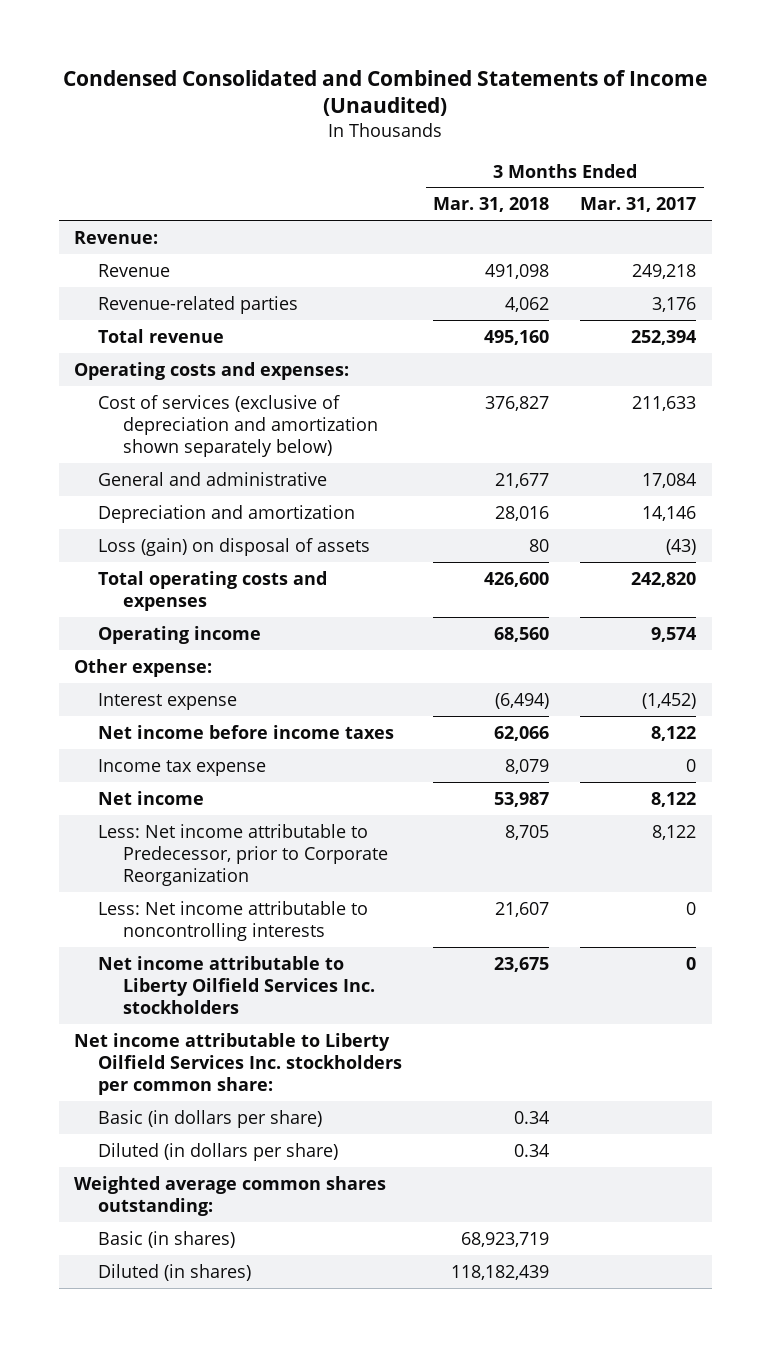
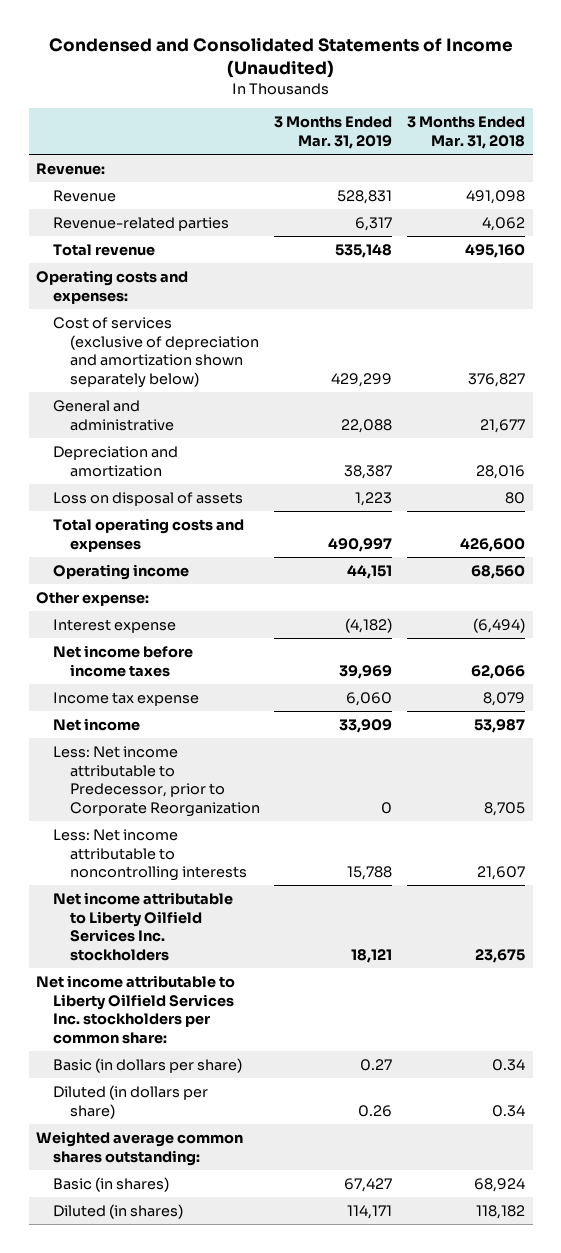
[63,69,708,117] Condensed Consolidated and Combined Statements of Income (Unaudited) -> [48,37,513,79] Condensed and Consolidated Statements of Income (Unaudited)
[580,197,697,213] Mar. 31, 2017 -> none
none -> [274,116,393,149] 3 Months Ended Mar. 31, 2019
[98,537,371,556] Loss (gain) on disposal of assets -> [52,492,243,507] Loss on disposal of assets
[461,1231,550,1247] 68,923,719 -> [474,1178,526,1193] 68,924
[451,1264,550,1280] 118,182,439 -> [476,1205,526,1220] 118,182

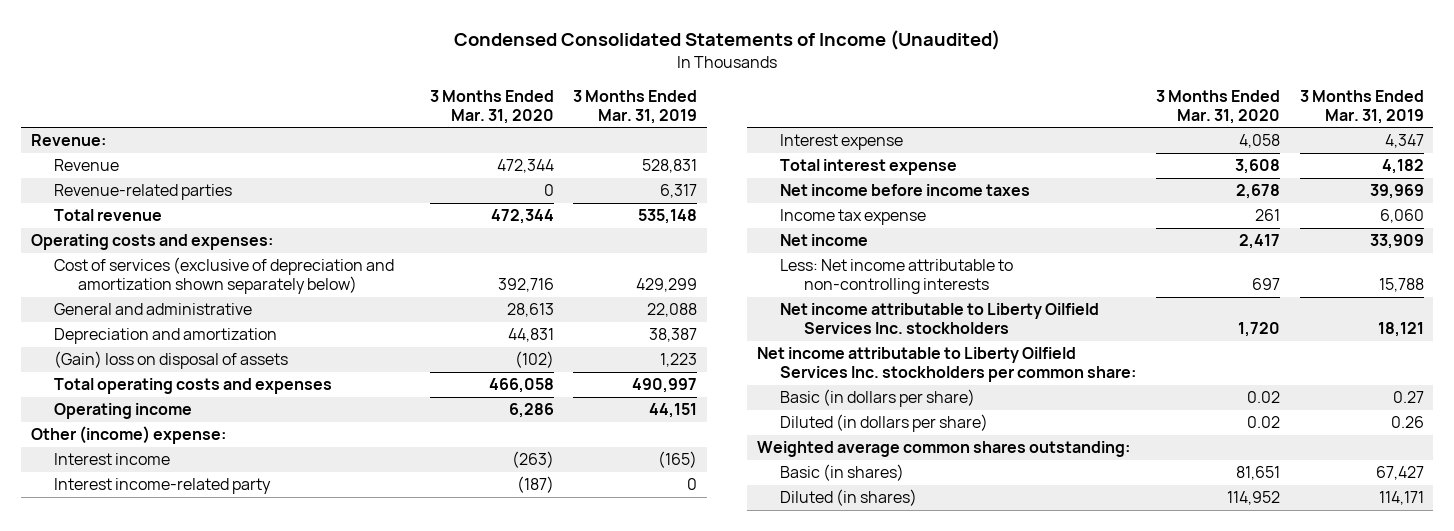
[48,37,513,79] Condensed and Consolidated Statements of Income (Unaudited) -> [454,29,1001,50] Condensed Consolidated Statements of Income (Unaudited)
[407,116,526,149] 3 Months Ended Mar. 31, 2018 -> none
none -> [429,89,554,124] 3 Months Ended Mar. 31, 2020
[52,492,243,507] Loss on disposal of assets -> [54,351,289,370] (Gain) loss on disposal of assets
[36,592,150,607] Other expense: -> [30,426,226,445] Other (income) expense:
none -> [54,453,171,466] Interest income
none -> [54,478,272,495] Interest income-related party
[345,618,393,634] (4,182) -> [1384,134,1424,149] 4,347
none -> [780,159,958,176] Total interest expense
[52,746,260,817] Less: Net income attributable to Predecessor, prior to Corporate Reorganization -> none
[52,829,247,882] Less: Net income attributable to noncontrolling interests -> [780,259,1014,294] Less: Net income attributable to non-controlling interests

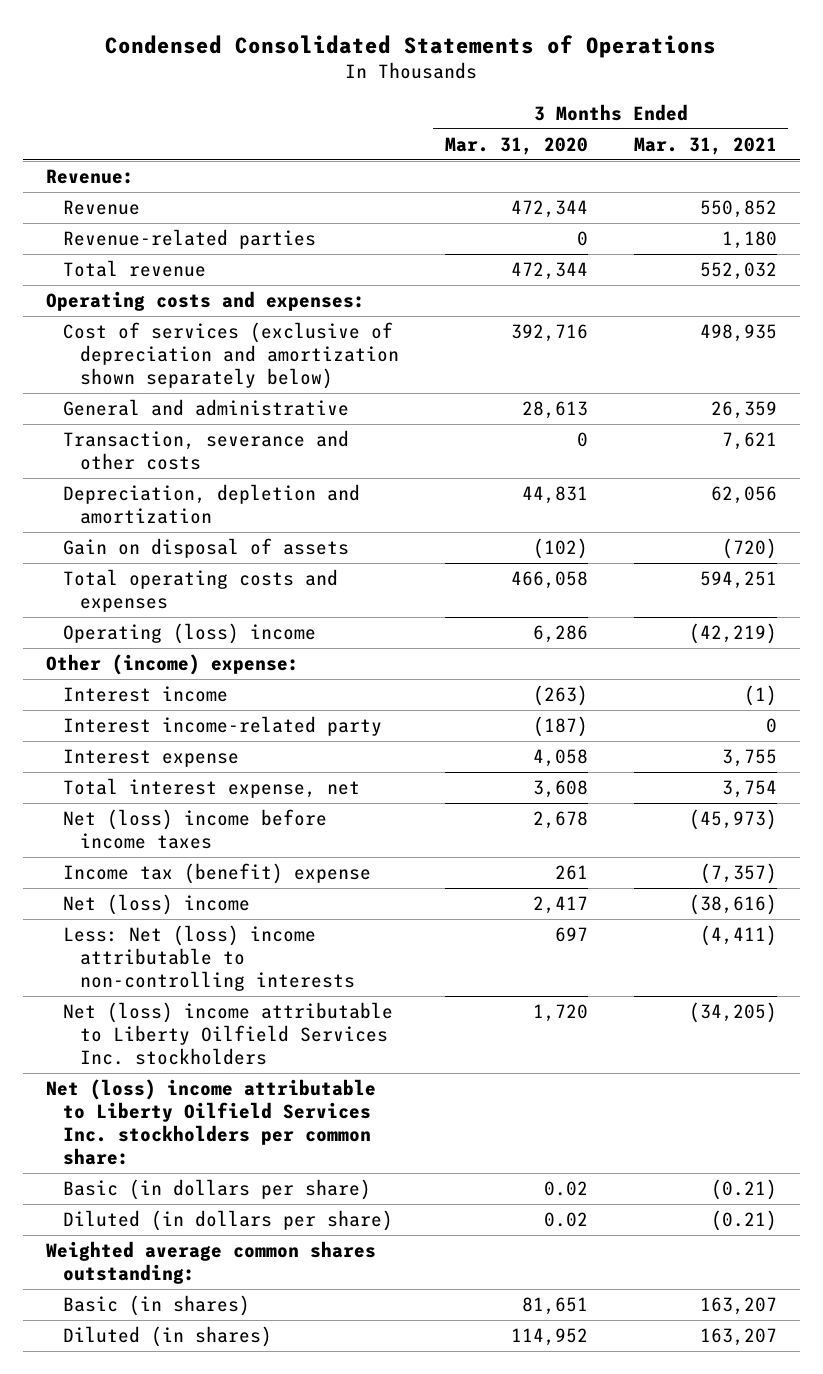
[454,29,1001,50] Condensed Consolidated Statements of Income (Unaudited) -> [105,34,717,58] Condensed Consolidated Statements of Operations
[573,89,698,124] 3 Months Ended Mar. 31, 2019 -> none
none -> [633,137,777,156] Mar. 31, 2021
none -> [62,430,349,471] Transaction, severance and other costs
[54,328,278,345] Depreciation and amortization -> [62,484,360,525] Depreciation, depletion and amortization
[54,351,289,370] (Gain) loss on disposal of assets -> [62,538,349,559] Gain on disposal of assets
[54,403,193,420] Operating income -> [62,623,316,645] Operating (loss) income
[780,159,958,176] Total interest expense -> [62,778,360,799] Total interest expense, net
[780,184,1031,197] Net income before income taxes -> [62,809,327,850] Net (loss) income before income taxes
[780,209,927,226] Income tax expense -> [62,863,371,885] Income tax (benefit) expense
[780,234,869,247] Net income -> [62,894,250,916] Net (loss) income
[780,259,1014,294] Less: Net income attributable to non-controlling interests -> [62,925,355,992] Less: Net (loss) income attributable to non-controlling interests
[780,303,1100,334] Net income attributable to Liberty Oilfield Services Inc. stockholders -> [62,1002,393,1066] Net (loss) income attributable to Liberty Oilfield Services Inc. stockholders
[756,347,1137,382] Net income attributable to Liberty Oilfield Services Inc. stockholders per common share: -> [46,1079,377,1165] Net (loss) income attributable to Liberty Oilfield Services Inc. stockholders per common share:

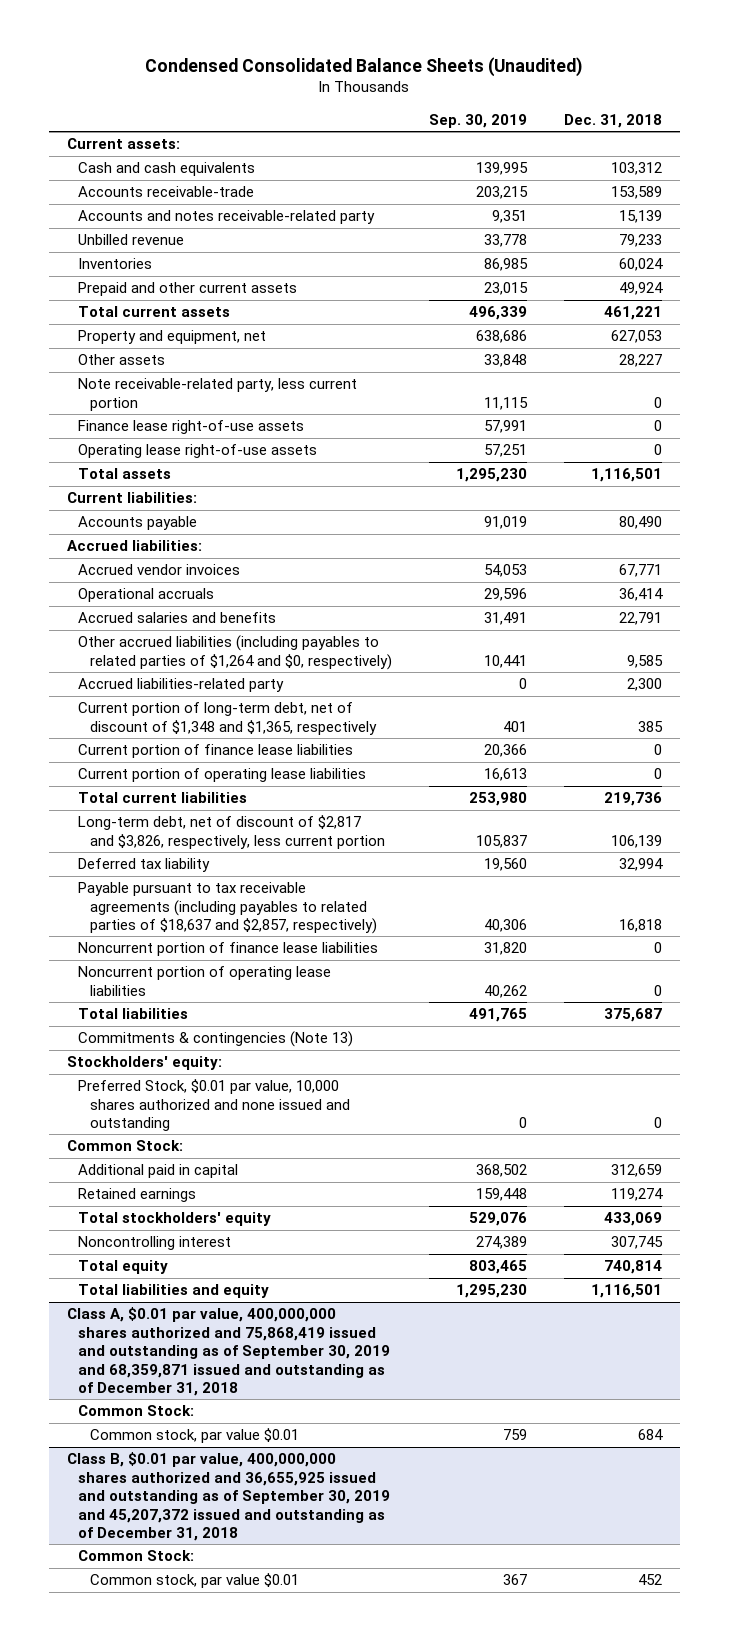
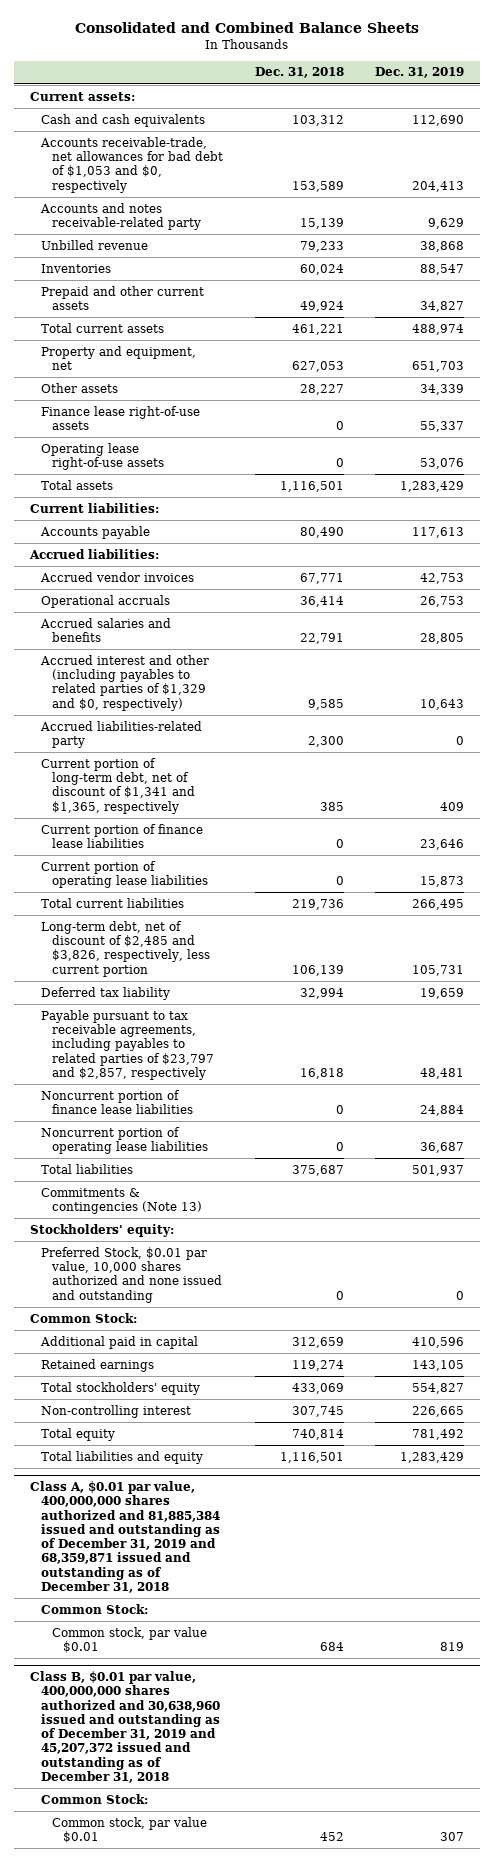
[145,57,583,78] Condensed Consolidated Balance Sheets (Unaudited) -> [75,21,420,33] Consolidated and Combined Balance Sheets
[428,113,527,128] Sep. 30, 2019 -> none
none -> [375,67,465,79] Dec. 31, 2019
[78,186,255,198] Accounts receivable-trade -> [39,136,223,193] Accounts receivable-trade, net allowances for bad debt of $1,053 and $0, respectively
[78,378,358,411] Note receivable-related party, less current portion -> none
[78,635,392,670] Other accrued liabilities (including payables to related parties of $1,264 and $0, respectively) -> [39,654,209,711] Accrued interest and other (including payables to related parties of $1,329 and $0, respectively)
[78,702,377,735] Current portion of long-term debt, net of discount of $1,348 and $1,365, respectively -> [40,757,195,814] Current portion of long-term debt, net of discount of $1,341 and $1,365, respectively
[78,815,385,849] Long-term debt, net of discount of $2,817 and $3,826, respectively, less current portion -> [40,920,210,977] Long-term debt, net of discount of $2,485 and $3,826, respectively, less current portion
[78,882,377,935] Payable pursuant to tax receivable agreements (including payables to related parties of $18,637 and $2,857, respectively) -> [40,1009,214,1081] Payable pursuant to tax receivable agreements, including payables to related parties of $23,797 and $2,857, respectively
[78,1236,232,1251] Noncontrolling interest -> [40,1404,191,1418] Non-controlling interest
[67,1307,391,1397] Class A, $0.01 par value, 400,000,000 shares authorized and 75,868,419 issued and outstanding as of September 30, 2019 and 68,359,871 issued and outstanding as of December 31, 2018 -> [29,1481,220,1594] Class A, $0.01 par value, 400,000,000 shares authorized and 81,885,384 issued and outstanding as of December 31, 2019 and 68,359,871 issued and outstanding as of December 31, 2018
[67,1452,391,1542] Class B, $0.01 par value, 400,000,000 shares authorized and 36,655,925 issued and outstanding as of September 30, 2019 and 45,207,372 issued and outstanding as of December 31, 2018 -> [29,1671,220,1784] Class B, $0.01 par value, 400,000,000 shares authorized and 30,638,960 issued and outstanding as of December 31, 2019 and 45,207,372 issued and outstanding as of December 31, 2018

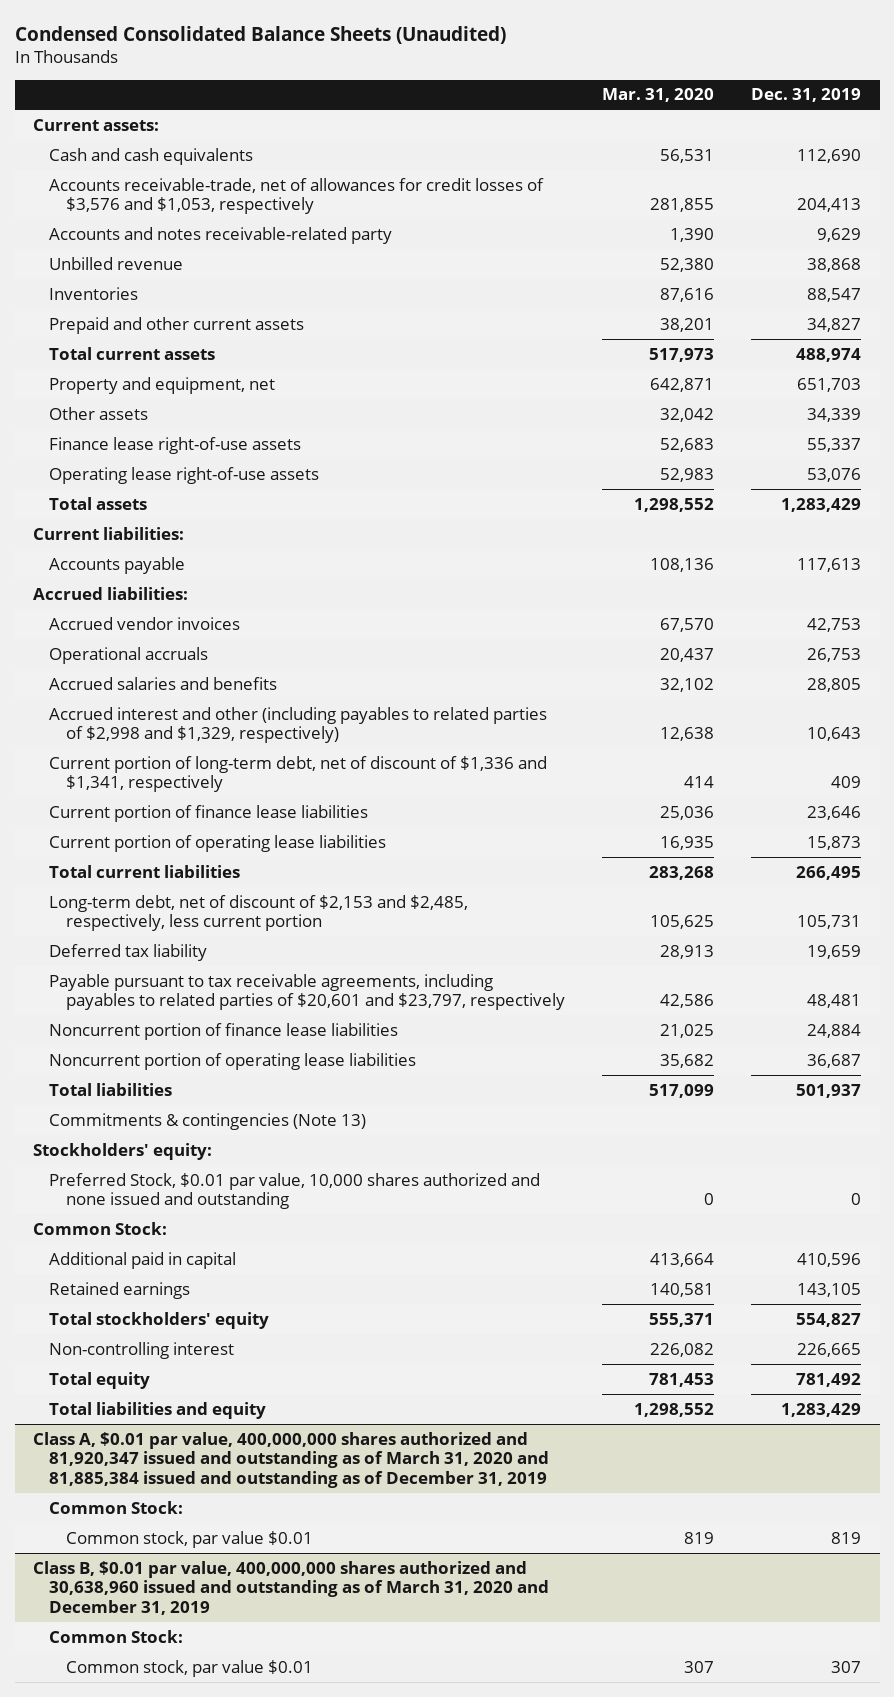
[75,21,420,33] Consolidated and Combined Balance Sheets -> [14,25,506,44] Condensed Consolidated Balance Sheets (Unaudited)
[254,67,344,79] Dec. 31, 2018 -> none
none -> [602,88,715,103] Mar. 31, 2020
[39,136,223,193] Accounts receivable-trade, net allowances for bad debt of $1,053 and $0, respectively -> [49,177,545,215] Accounts receivable-trade, net of allowances for credit losses of $3,576 and $1,053, respectively
[39,720,202,749] Accrued liabilities-related party -> none
[39,654,209,711] Accrued interest and other (including payables to related parties of $1,329 and $0, respectively) -> [49,706,548,744] Accrued interest and other (including payables to related parties of $2,998 and $1,329, respectively)
[40,757,195,814] Current portion of long-term debt, net of discount of $1,341 and $1,365, respectively -> [49,755,548,793] Current portion of long-term debt, net of discount of $1,336 and $1,341, respectively
[40,920,210,977] Long-term debt, net of discount of $2,485 and $3,826, respectively, less current portion -> [49,894,469,932] Long-term debt, net of discount of $2,153 and $2,485, respectively, less current portion
[40,1009,214,1081] Payable pursuant to tax receivable agreements, including payables to related parties of $23,797 and $2,857, respectively -> [49,973,565,1011] Payable pursuant to tax receivable agreements, including payables to related parties of $20,601 and $23,797, respectively
[29,1481,220,1594] Class A, $0.01 par value, 400,000,000 shares authorized and 81,885,384 issued and outstanding as of December 31, 2019 and 68,359,871 issued and outstanding as of December 31, 2018 -> [33,1431,550,1488] Class A, $0.01 par value, 400,000,000 shares authorized and 81,920,347 issued and outstanding as of March 31, 2020 and 81,885,384 issued and outstanding as of December 31, 2019
[29,1671,220,1784] Class B, $0.01 par value, 400,000,000 shares authorized and 30,638,960 issued and outstanding as of December 31, 2019 and 45,207,372 issued and outstanding as of December 31, 2018 -> [33,1560,550,1615] Class B, $0.01 par value, 400,000,000 shares authorized and 30,638,960 issued and outstanding as of March 31, 2020 and December 31, 2019

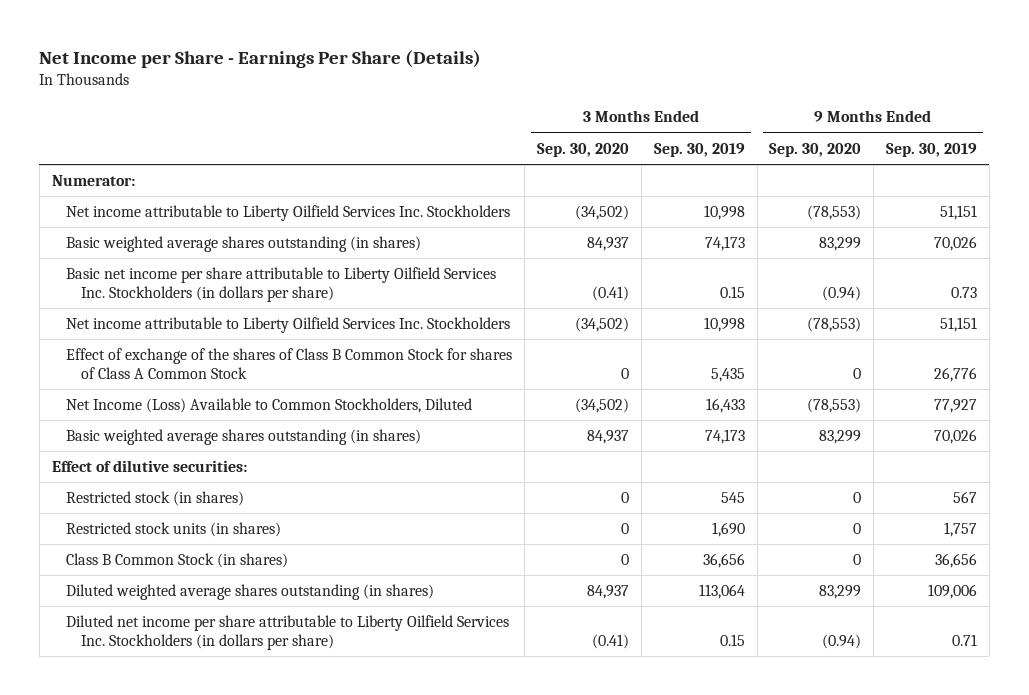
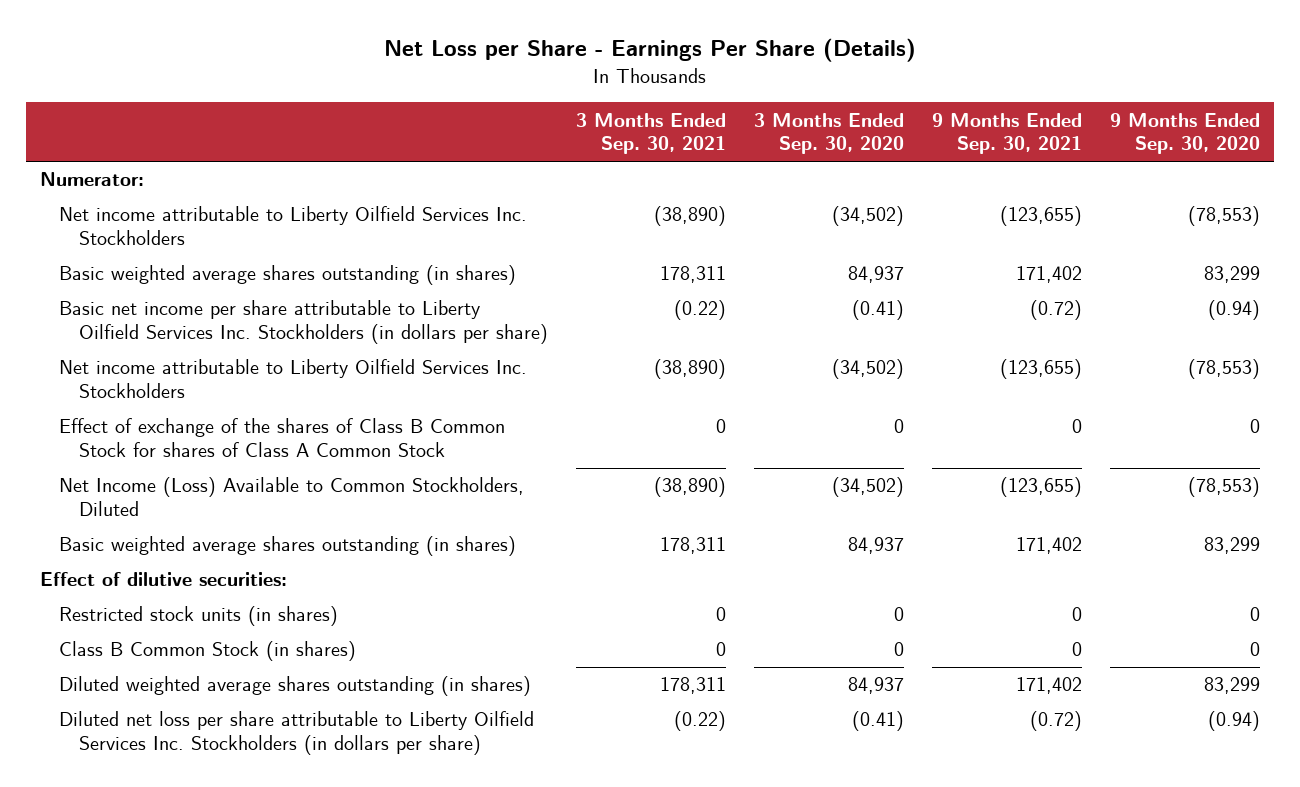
[39,49,482,68] Net Income per Share - Earnings Per Share (Details) -> [383,38,916,63] Net Loss per Share - Earnings Per Share (Details)
[653,142,745,157] Sep. 30, 2019 -> none
[886,142,978,157] Sep. 30, 2019 -> none
none -> [575,112,726,155] 3 Months Ended Sep. 30, 2021
none -> [931,112,1082,155] 9 Months Ended Sep. 30, 2021
[66,491,245,507] Restricted stock (in shares) -> none
[66,615,510,651] Diluted net income per share attributable to Liberty Oilfield Services Inc. Stockholders (in dollars per share) -> [59,711,535,756] Diluted net loss per share attributable to Liberty Oilfield Services Inc. Stockholders (in dollars per share)

